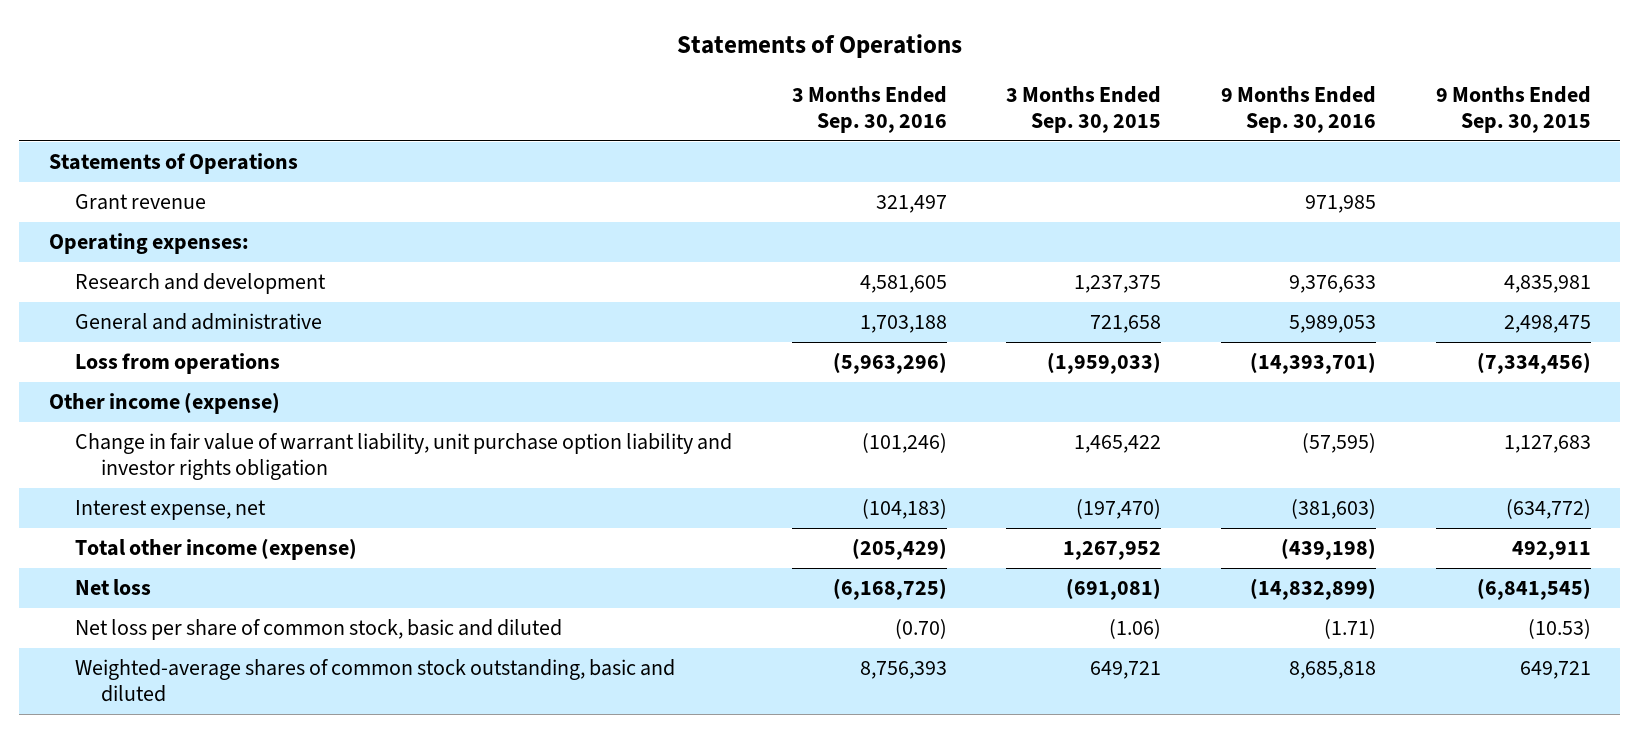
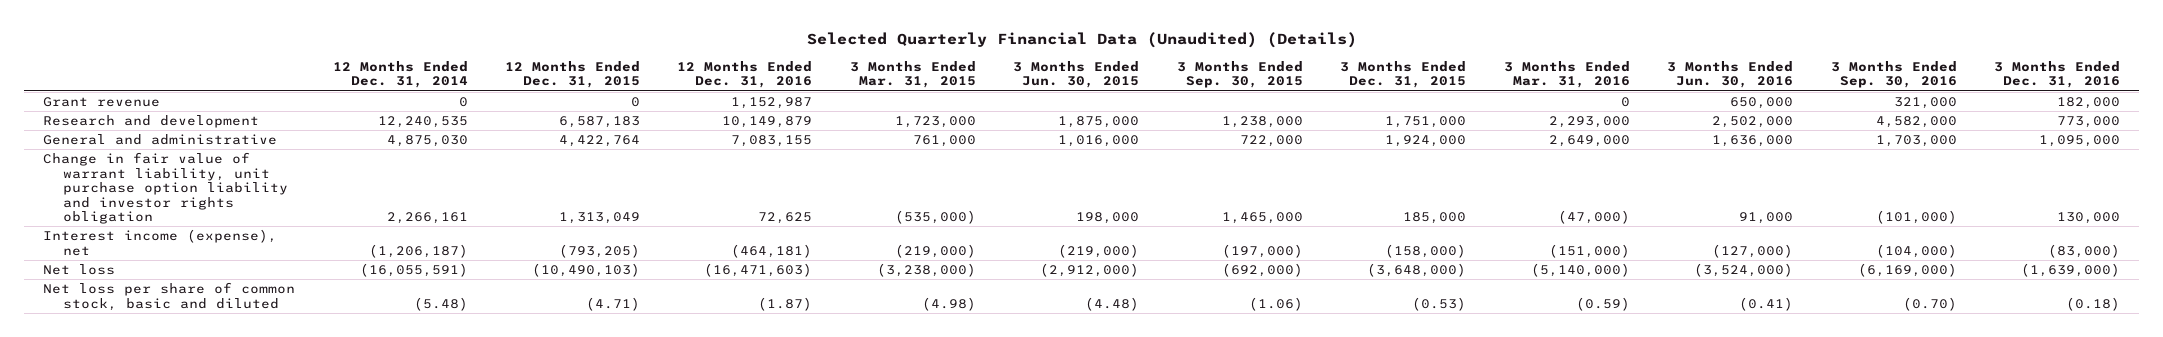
[676,33,962,58] Statements of Operations -> [806,32,1357,49] Selected Quarterly Financial Data (Unaudited) (Details)
[1220,85,1376,134] 9 Months Ended Sep. 30, 2016 -> none
[1435,85,1591,134] 9 Months Ended Sep. 30, 2015 -> none
none -> [332,60,468,89] 12 Months Ended Dec. 31, 2014
none -> [505,60,641,89] 12 Months Ended Dec. 31, 2015
none -> [677,60,813,89] 12 Months Ended Dec. 31, 2016
none -> [849,60,976,89] 3 Months Ended Mar. 31, 2015
none -> [1013,60,1140,89] 3 Months Ended Jun. 30, 2015
none -> [1340,60,1467,89] 3 Months Ended Dec. 31, 2015
none -> [1503,60,1630,89] 3 Months Ended Mar. 31, 2016
none -> [1667,60,1794,89] 3 Months Ended Jun. 30, 2016
none -> [1994,60,2121,89] 3 Months Ended Dec. 31, 2016
[48,153,298,175] Statements of Operations -> none
[48,233,249,255] Operating expenses: -> none
[75,353,281,375] Loss from operations -> none
[48,392,280,415] Other income (expense) -> none
[75,538,358,561] Total other income (expense) -> none
[875,195,947,214] 321,497 -> [1893,97,1957,110] 321,000
[859,275,947,294] 4,581,605 -> [1875,116,1957,129] 4,582,000
[1074,275,1162,294] 1,237,375 -> [1221,116,1303,129] 1,238,000
[859,315,947,334] 1,703,188 -> [1875,135,1957,148] 1,703,000
[1090,315,1162,334] 721,658 -> [1239,135,1303,148] 722,000
[861,433,947,454] (101,246) -> [1875,210,1957,225] (101,000)
[1074,435,1162,454] 1,465,422 -> [1221,212,1303,225] 1,465,000
[75,500,267,521] Interest expense, net -> [43,229,278,256] Interest income (expense), net
[861,499,947,520] (104,183) -> [1875,243,1957,258] (104,000)
[1076,499,1162,520] (197,470) -> [1221,243,1303,258] (197,000)
[832,578,947,601] (6,168,725) -> [1857,263,1957,278] (6,169,000)
[1066,578,1162,601] (691,081) -> [1221,263,1303,278] (692,000)
[75,659,676,703] Weighted-average shares of common stock outstanding, basic and diluted -> none

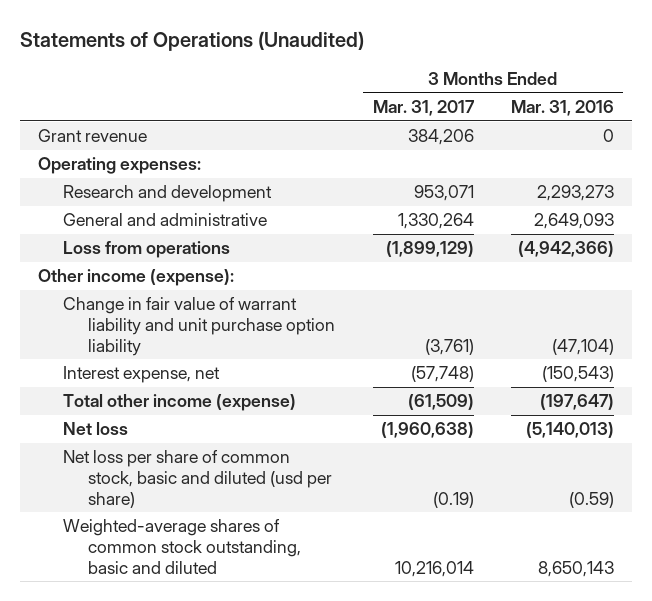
[806,32,1357,49] Selected Quarterly Financial Data (Unaudited) (Details) -> [19,30,364,51] Statements of Operations (Unaudited)
[332,60,468,89] 12 Months Ended Dec. 31, 2014 -> none
[505,60,641,89] 12 Months Ended Dec. 31, 2015 -> none
[677,60,813,89] 12 Months Ended Dec. 31, 2016 -> none
[849,60,976,89] 3 Months Ended Mar. 31, 2015 -> none
[1013,60,1140,89] 3 Months Ended Jun. 30, 2015 -> none
[1176,60,1303,89] 3 Months Ended Sep. 30, 2015 -> none
[1340,60,1467,89] 3 Months Ended Dec. 31, 2015 -> none
[1667,60,1794,89] 3 Months Ended Jun. 30, 2016 -> none
[1830,60,1957,89] 3 Months Ended Sep. 30, 2016 -> none
[1994,60,2121,89] 3 Months Ended Dec. 31, 2016 -> none
none -> [372,99,475,116] Mar. 31, 2017
none -> [38,157,202,175] Operating expenses:
[1548,116,1630,129] 2,293,000 -> [536,185,614,202] 2,293,273
[1548,135,1630,148] 2,649,000 -> [533,213,614,230] 2,649,093
none -> [63,241,231,259] Loss from operations
none -> [38,269,235,287] Other income (expense):
[43,152,288,225] Change in fair value of warrant liability, unit purchase option liability and investor rights obligation -> [63,297,336,356] Change in fair value of warrant liability and unit purchase option liability
[1557,210,1630,225] (47,000) -> [551,338,614,355] (47,104)
[43,229,278,256] Interest income (expense), net -> [63,366,221,384] Interest expense, net
[1548,243,1630,258] (151,000) -> [541,366,614,383] (150,543)
none -> [63,394,297,412] Total other income (expense)
[1530,263,1630,278] (5,140,000) -> [525,422,614,439] (5,140,013)
[43,282,296,311] Net loss per share of common stock, basic and diluted -> [63,450,333,508] Net loss per share of common stock, basic and diluted (usd per share)
none -> [63,519,302,574] Weighted-average shares of common stock outstanding, basic and diluted

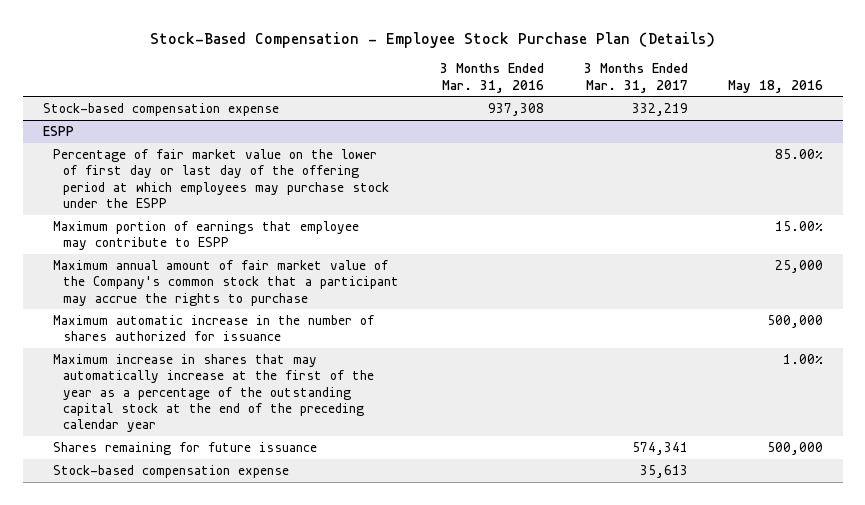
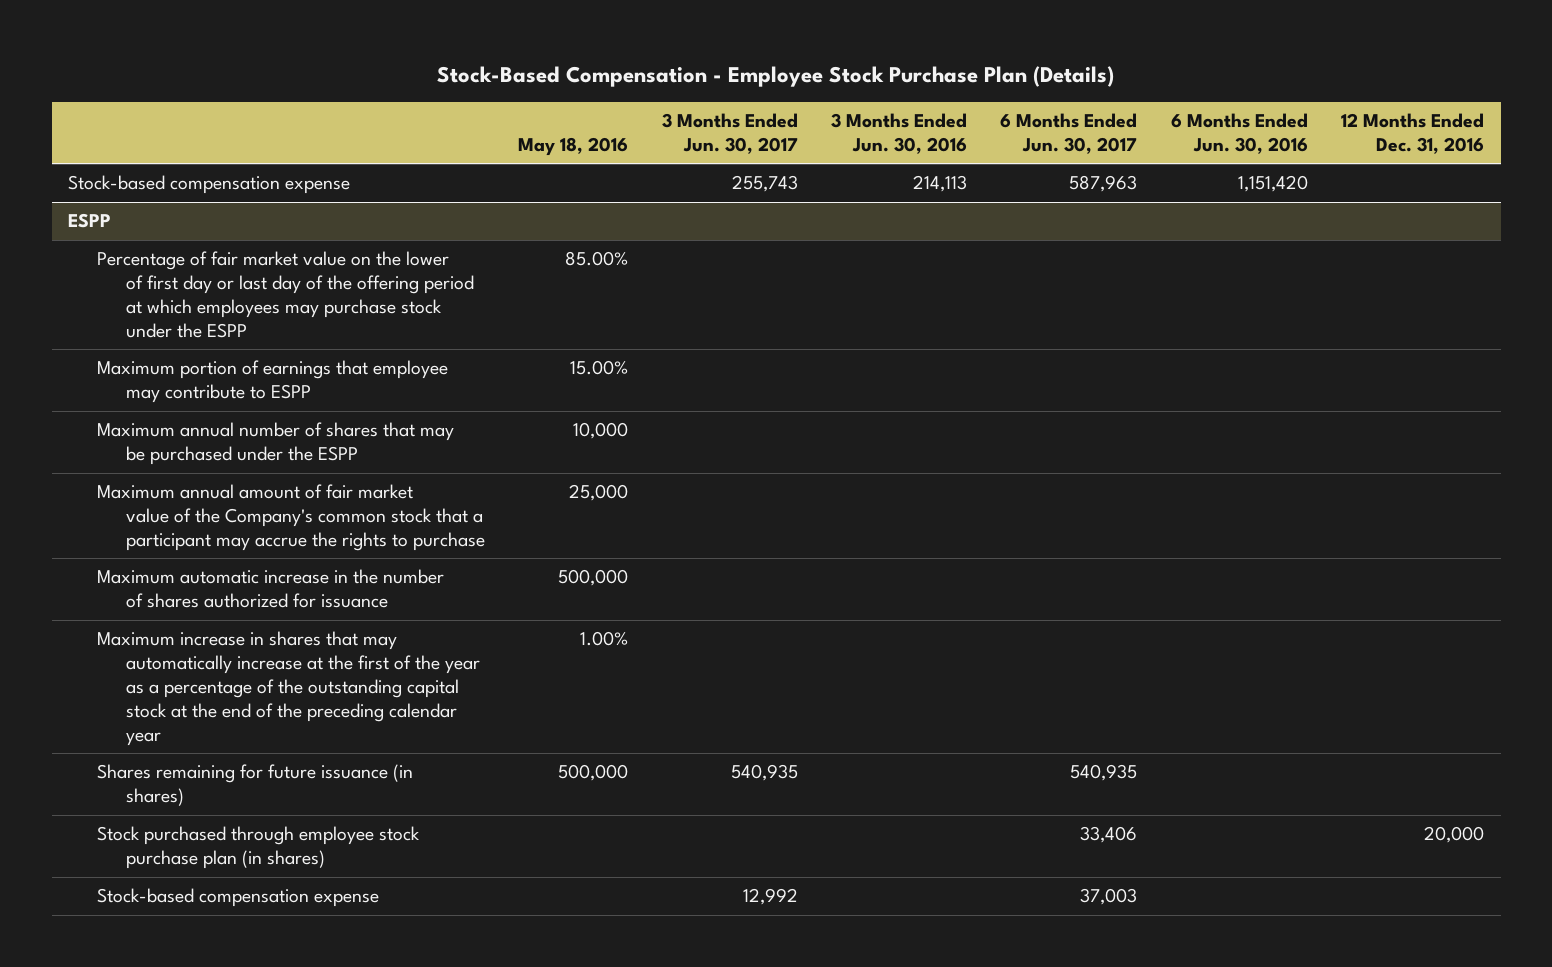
[439,63,544,93] 3 Months Ended Mar. 31, 2016 -> none
[583,63,688,93] 3 Months Ended Mar. 31, 2017 -> none
none -> [661,113,798,155] 3 Months Ended Jun. 30, 2017
none -> [831,113,968,155] 3 Months Ended Jun. 30, 2016
none -> [1000,113,1138,155] 6 Months Ended Jun. 30, 2017
none -> [1170,113,1308,155] 6 Months Ended Jun. 30, 2016
none -> [1340,113,1484,155] 12 Months Ended Dec. 31, 2016
none -> [97,422,455,466] Maximum annual number of shares that may be purchased under the ESPP
[53,442,318,456] Shares remaining for future issuance -> [97,764,414,807] Shares remaining for future issuance (in shares)
none -> [97,826,421,870] Stock purchased through employee stock purchase plan (in shares)

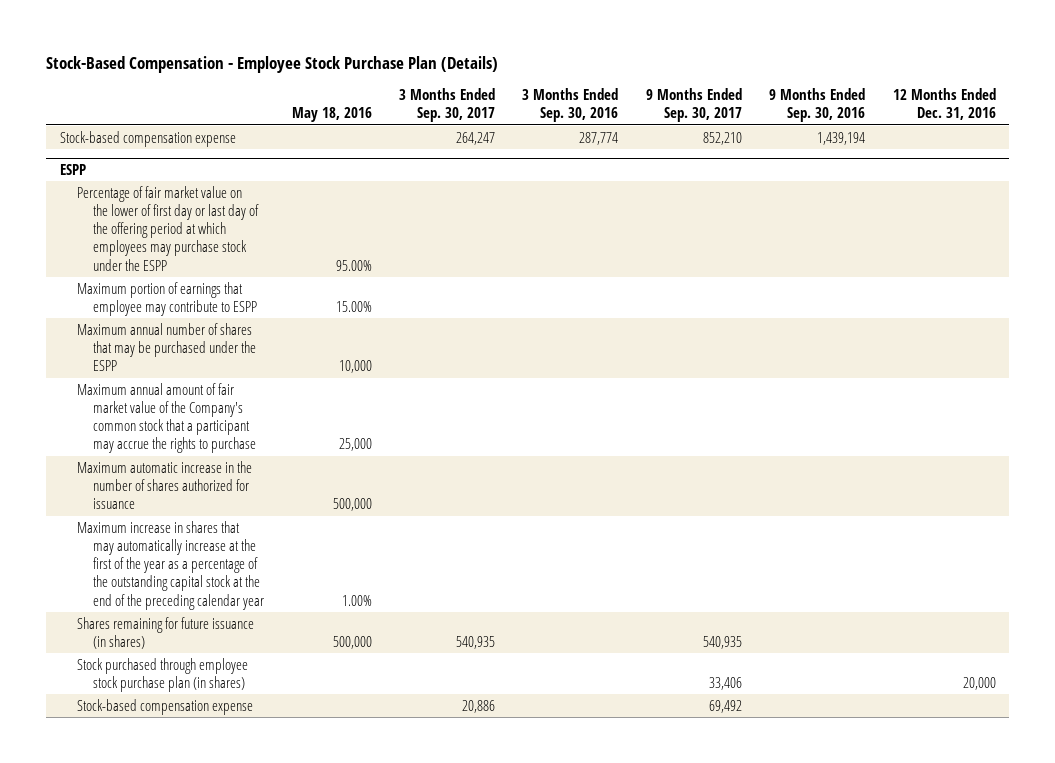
[661,113,798,155] 3 Months Ended Jun. 30, 2017 -> none
[831,113,968,155] 3 Months Ended Jun. 30, 2016 -> none
[1000,113,1138,155] 6 Months Ended Jun. 30, 2017 -> none
[1170,113,1308,155] 6 Months Ended Jun. 30, 2016 -> none
none -> [399,87,496,123] 3 Months Ended Sep. 30, 2017
none -> [522,87,619,123] 3 Months Ended Sep. 30, 2016
none -> [645,87,742,123] 9 Months Ended Sep. 30, 2017
none -> [769,87,866,123] 9 Months Ended Sep. 30, 2016
[565,251,629,267] 85.00% -> [335,259,372,271] 95.00%

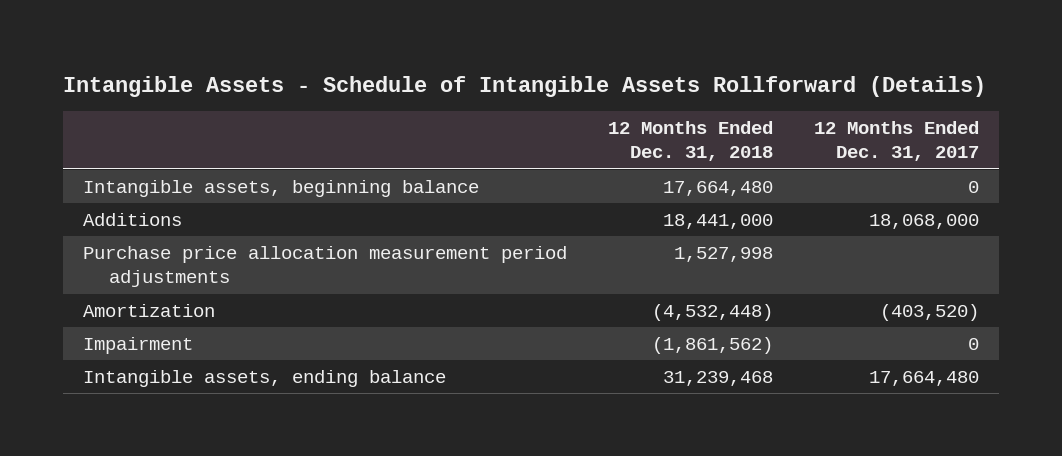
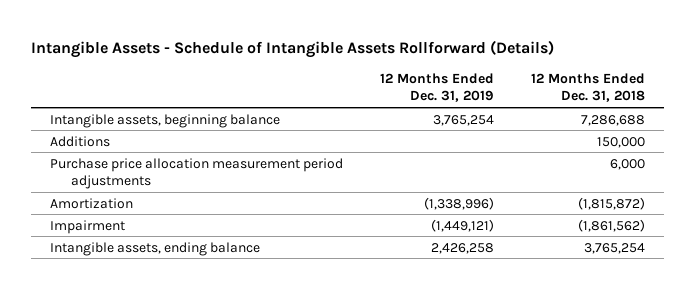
[813,121,979,162] 12 Months Ended Dec. 31, 2017 -> none
none -> [380,72,495,103] 12 Months Ended Dec. 31, 2019
[662,181,773,197] 17,664,480 -> [581,114,646,126] 7,286,688
[662,214,773,230] 18,441,000 -> [597,136,646,148] 150,000
[673,247,773,263] 1,527,998 -> [610,158,646,170] 6,000
[651,304,773,322] (4,532,448) -> [578,196,646,210] (1,815,872)
[662,371,773,387] 31,239,468 -> [584,242,646,254] 3,765,254

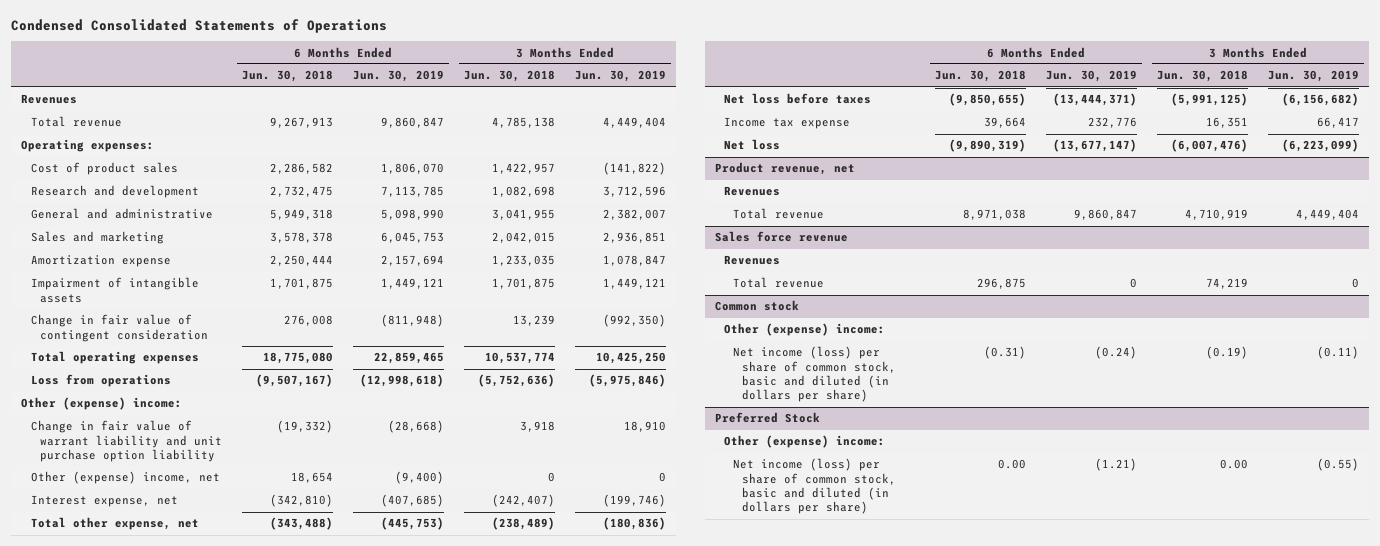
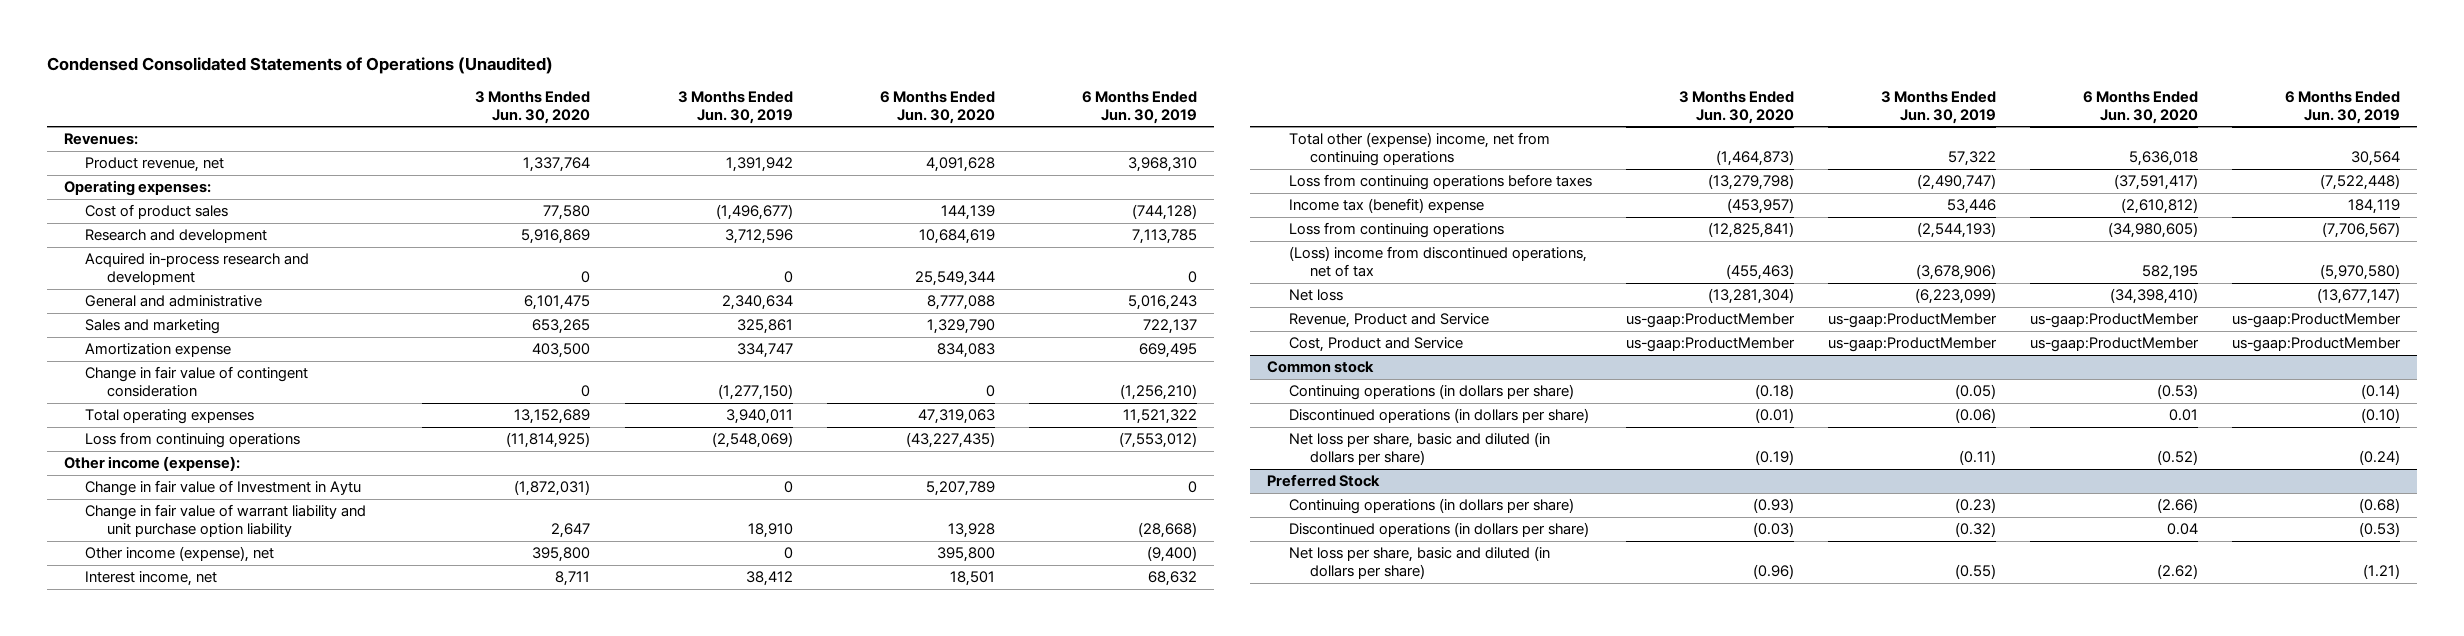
[11,18,388,33] Condensed Consolidated Statements of Operations -> [46,56,553,74] Condensed Consolidated Statements of Operations (Unaudited)
[241,70,333,83] Jun. 30, 2018 -> none
[463,70,555,83] Jun. 30, 2018 -> none
none -> [475,90,591,124] 3 Months Ended Jun. 30, 2020
none -> [879,90,995,124] 6 Months Ended Jun. 30, 2020
[21,94,78,105] Revenues -> [64,133,139,146] Revenues:
[30,116,122,128] Total revenue -> [85,157,225,173] Product revenue, net
[380,117,444,129] 9,860,847 -> [1127,157,1197,173] 3,968,310
[602,117,666,129] 4,449,404 -> [725,157,793,173] 1,391,942
[380,163,444,175] 1,806,070 -> [1131,204,1197,221] (744,128)
[602,162,666,176] (141,822) -> [715,204,793,221] (1,496,677)
[30,277,199,303] Impairment of intangible assets -> none
none -> [85,253,310,286] Acquired in-process research and development
[380,209,444,221] 5,098,990 -> [1127,295,1197,311] 5,016,243
[602,209,666,221] 2,382,007 -> [721,295,793,311] 2,340,634
[380,232,444,244] 6,045,753 -> [1142,319,1197,335] 722,137
[602,232,666,244] 2,936,851 -> [736,319,793,335] 325,861
[380,255,444,267] 2,157,694 -> [1138,343,1197,359] 669,495
[602,255,666,267] 1,078,847 -> [736,343,793,359] 334,747
[380,314,444,328] (811,948) -> [1119,384,1197,401] (1,256,210)
[602,314,666,328] (992,350) -> [717,384,793,401] (1,277,150)
[373,352,444,365] 22,859,465 -> [1122,409,1197,425] 11,521,322
[595,352,666,365] 10,425,250 -> [725,409,793,425] 3,940,011
[30,374,171,388] Loss from operations -> [85,432,301,449] Loss from continuing operations
[359,374,444,388] (12,998,618) -> [1118,432,1197,449] (7,553,012)
[588,374,666,388] (5,975,846) -> [711,432,793,449] (2,548,069)
[21,397,183,411] Other (expense) income: -> [64,456,241,472] Other income (expense):
none -> [85,480,362,497] Change in fair value of Investment in Aytu
[724,93,872,105] Net loss before taxes -> none
[30,471,220,485] Other (expense) income, net -> [85,546,275,563] Other income (expense), net
[30,495,178,508] Interest expense, net -> [85,571,218,587] Interest income, net
[380,494,444,508] (407,685) -> [1147,571,1197,587] 68,632
[602,494,666,508] (199,746) -> [745,571,793,587] 38,412
[30,517,199,531] Total other expense, net -> [1288,132,1550,167] Total other (expense) income, net from continuing operations
[380,517,444,531] (445,753) -> [2351,151,2401,167] 30,564
[602,517,666,531] (180,836) -> [1947,151,1996,167] 57,322
none -> [1288,174,1592,191] Loss from continuing operations before taxes
[724,117,851,130] Income tax expense -> [1288,198,1484,214] Income tax (benefit) expense
[1088,117,1138,129] 232,776 -> [2348,199,2401,215] 184,119
[1317,117,1360,129] 66,417 -> [1946,199,1996,215] 53,446
none -> [1288,222,1504,239] Loss from continuing operations
none -> [1288,246,1587,278] (Loss) income from discontinued operations, net of tax
[714,162,855,176] Product revenue, net -> none
[724,186,781,197] Revenues -> none
[733,208,825,220] Total revenue -> none
[714,231,848,243] Sales force revenue -> none
[724,255,781,266] Revenues -> none
[733,277,825,289] Total revenue -> none
none -> [1288,313,1489,329] Revenue, Product and Service
none -> [1288,337,1463,353] Cost, Product and Service
[724,323,886,337] Other (expense) income: -> none
none -> [1288,384,1574,401] Continuing operations (in dollars per share)
none -> [1288,408,1589,424] Discontinued operations (in dollars per share)
[733,346,897,403] Net income (loss) per share of common stock, basic and diluted (in dollars per share) -> [1288,432,1550,466] Net loss per share, basic and diluted (in dollars per share)
[724,435,886,449] Other (expense) income: -> none
none -> [1288,498,1574,515] Continuing operations (in dollars per share)
none -> [1288,522,1589,538] Discontinued operations (in dollars per share)
[733,458,897,515] Net income (loss) per share of common stock, basic and diluted (in dollars per share) -> [1288,546,1550,580] Net loss per share, basic and diluted (in dollars per share)

